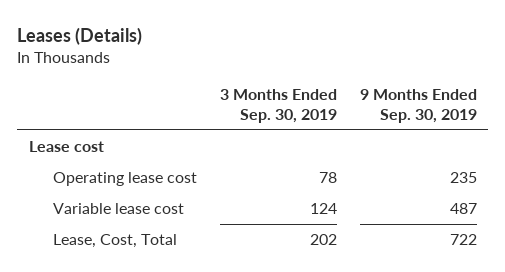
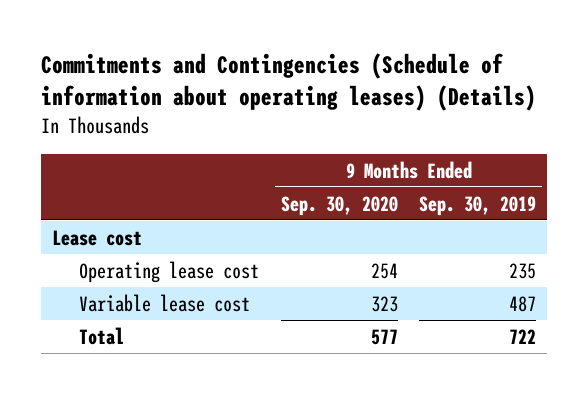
[17,26,143,45] Leases (Details) -> [41,53,537,112] Commitments and Contingencies (Schedule of information about operating leases) (Details)
[219,88,337,123] 3 Months Ended Sep. 30, 2019 -> none
none -> [280,195,398,216] Sep. 30, 2020
[52,234,177,249] Lease, Cost, Total -> [79,326,125,345] Total

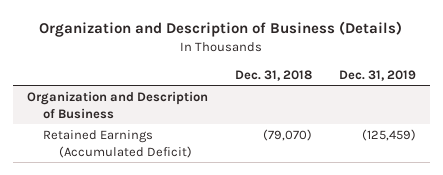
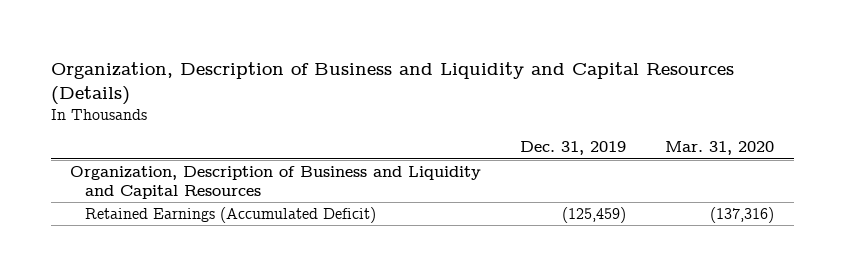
[39,21,403,38] Organization and Description of Business (Details) -> [50,61,734,105] Organization, Description of Business and Liquidity and Capital Resources (Details)
[234,69,312,81] Dec. 31, 2018 -> none
none -> [665,141,775,156] Mar. 31, 2020
[26,91,208,119] Organization and Description of Business -> [70,165,482,200] Organization, Description of Business and Liquidity and Capital Resources

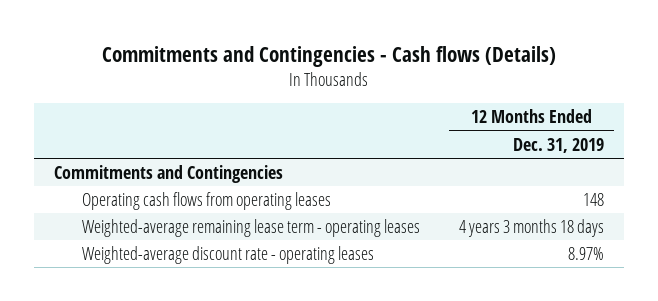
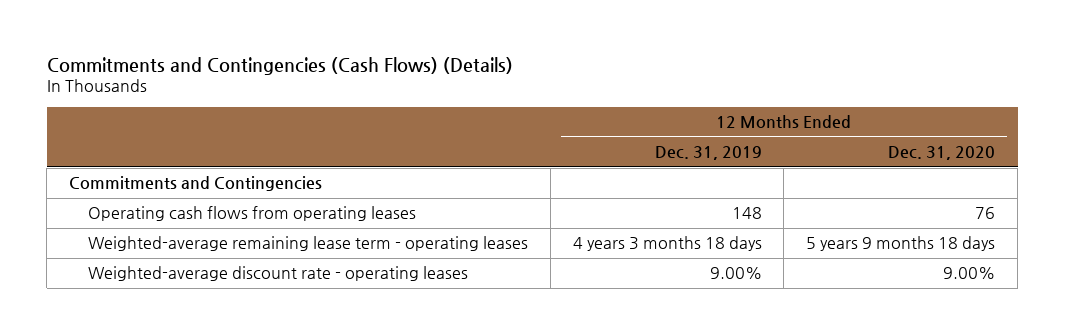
[102,45,557,67] Commitments and Contingencies - Cash flows (Details) -> [46,56,513,75] Commitments and Contingencies (Cash Flows) (Details)
none -> [888,146,996,161] Dec. 31, 2020
[568,246,605,260] 8.97% -> [709,267,762,280] 9.00%

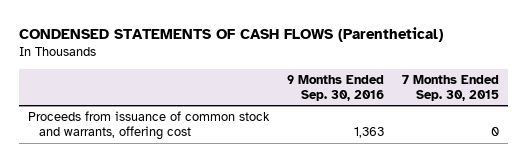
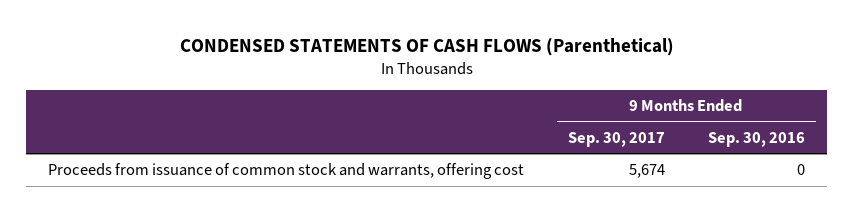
[402,74,500,101] 7 Months Ended Sep. 30, 2015 -> none
none -> [567,132,665,148] Sep. 30, 2017
[354,127,385,139] 1,363 -> [797,164,806,176] 0

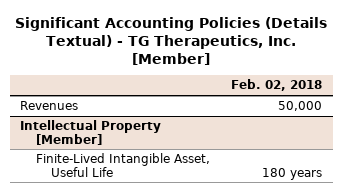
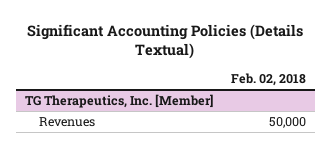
[15,16,328,65] Significant Accounting Policies (Details Textual) - TG Therapeutics, Inc. [Member] -> [27,23,304,60] Significant Accounting Policies (Details Textual)
none -> [24,94,213,109] TG Therapeutics, Inc. [Member]
[20,120,162,145] Intellectual Property [Member] -> none
[35,153,210,177] Finite-Lived Intangible Asset, Useful Life -> none

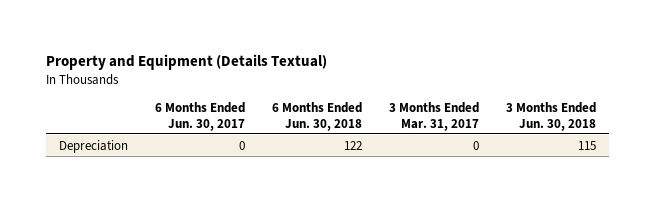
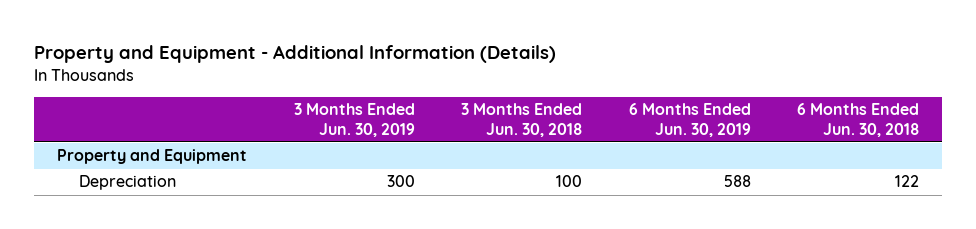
[45,54,327,71] Property and Equipment (Details Textual) -> [33,44,556,63] Property and Equipment - Additional Information (Details)
[154,101,245,131] 6 Months Ended Jun. 30, 2017 -> none
[388,101,479,131] 3 Months Ended Mar. 31, 2017 -> none
none -> [293,103,415,137] 3 Months Ended Jun. 30, 2019
none -> [628,103,751,137] 6 Months Ended Jun. 30, 2019
none -> [57,149,248,165] Property and Equipment
[577,140,596,150] 115 -> [556,175,583,188] 100

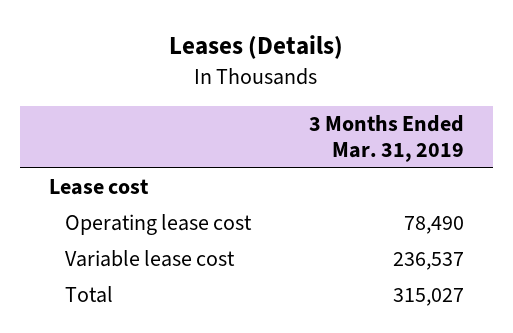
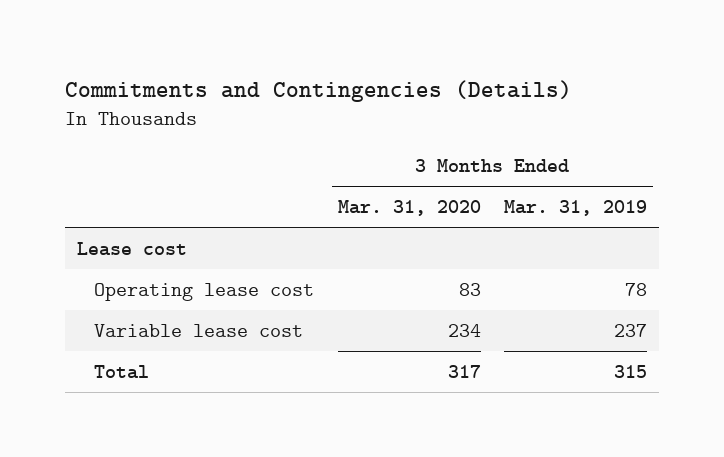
[169,35,344,60] Leases (Details) -> [64,79,572,102] Commitments and Contingencies (Details)
none -> [337,199,481,216] Mar. 31, 2020
[403,216,464,235] 78,490 -> [625,282,648,296] 78
[392,252,464,271] 236,537 -> [614,323,648,337] 237
[392,288,464,307] 315,027 -> [614,364,648,378] 315

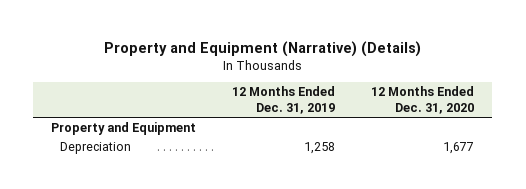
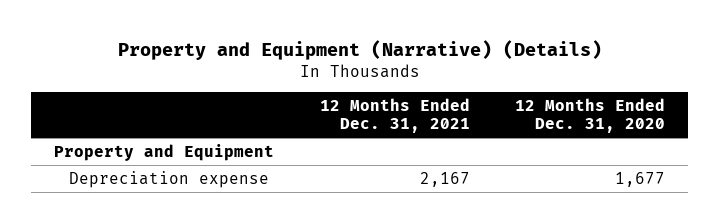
[232,86,336,114] 12 Months Ended Dec. 31, 2019 -> none
none -> [319,98,470,134] 12 Months Ended Dec. 31, 2021
[60,142,132,155] Depreciation -> [68,170,269,188] Depreciation expense

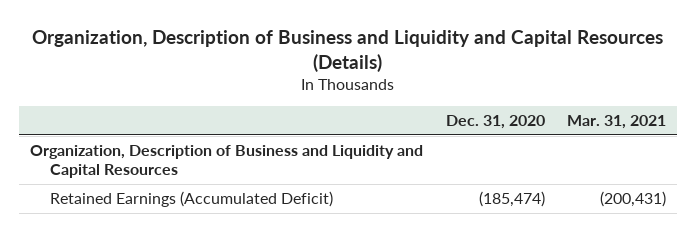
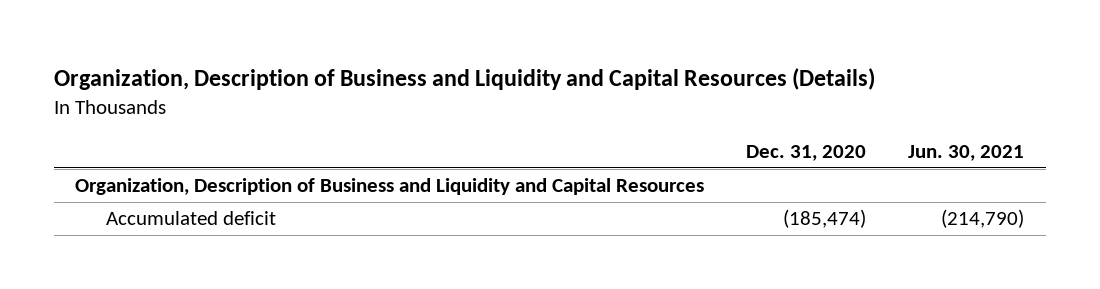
[567,115,667,130] Mar. 31, 2021 -> none
none -> [908,145,1025,162] Jun. 30, 2021
[50,191,334,208] Retained Earnings (Accumulated Deficit) -> [106,211,277,226] Accumulated deficit

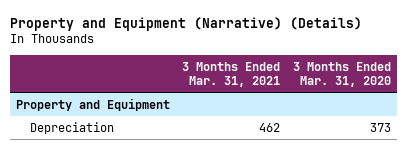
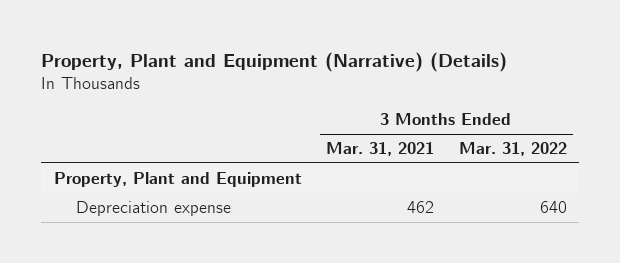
[9,16,362,31] Property and Equipment (Narrative) (Details) -> [41,51,508,72] Property, Plant and Equipment (Narrative) (Details)
[292,61,391,88] 3 Months Ended Mar. 31, 2020 -> none
none -> [458,142,567,157] Mar. 31, 2022
[16,97,171,111] Property and Equipment -> [53,171,302,187] Property, Plant and Equipment
[30,121,115,134] Depreciation -> [75,200,231,216] Depreciation expense

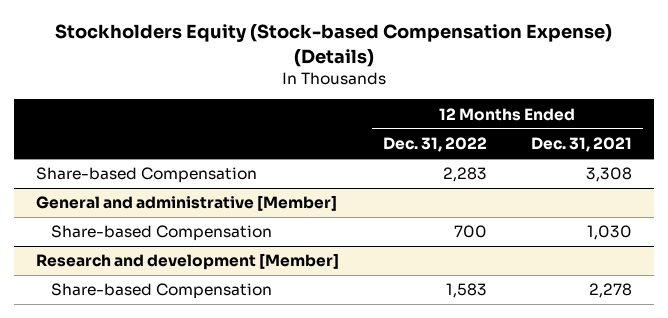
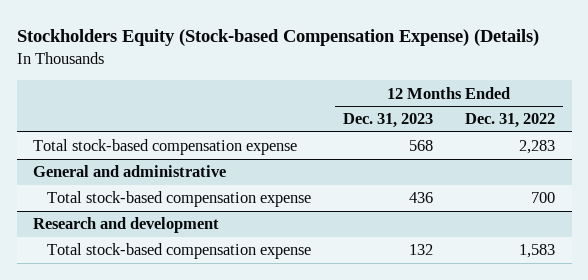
[530,137,632,153] Dec. 31, 2021 -> none
none -> [343,113,434,129] Dec. 31, 2023
[35,167,257,184] Share-based Compensation -> [33,139,298,156] Total stock-based compensation expense
[35,195,337,212] General and administrative [Member] -> [33,165,227,178] General and administrative
[51,225,273,242] Share-based Compensation -> [46,191,311,208] Total stock-based compensation expense
[35,253,339,271] Research and development [Member] -> [33,217,220,234] Research and development
[51,283,273,300] Share-based Compensation -> [46,243,311,260] Total stock-based compensation expense

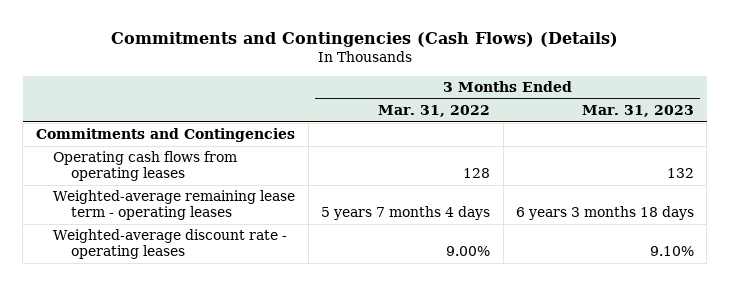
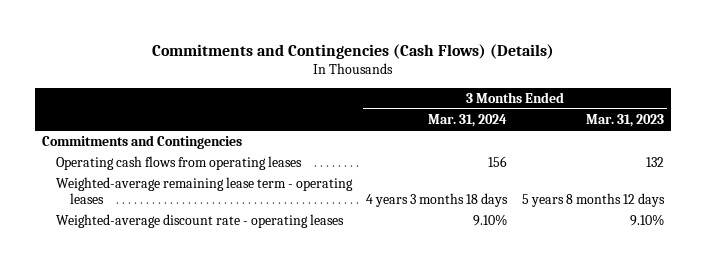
[378,105,491,118] Mar. 31, 2022 -> none
none -> [428,114,508,128] Mar. 31, 2024
[515,206,694,221] 6 years 3 months 18 days -> [521,193,665,208] 5 years 8 months 12 days

